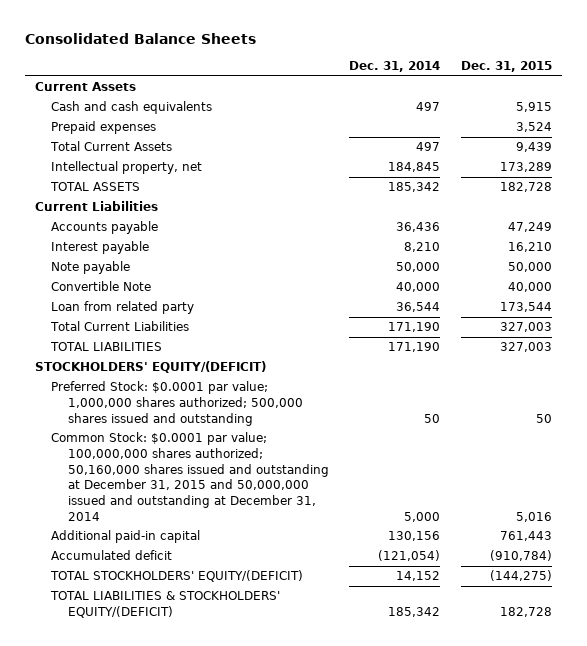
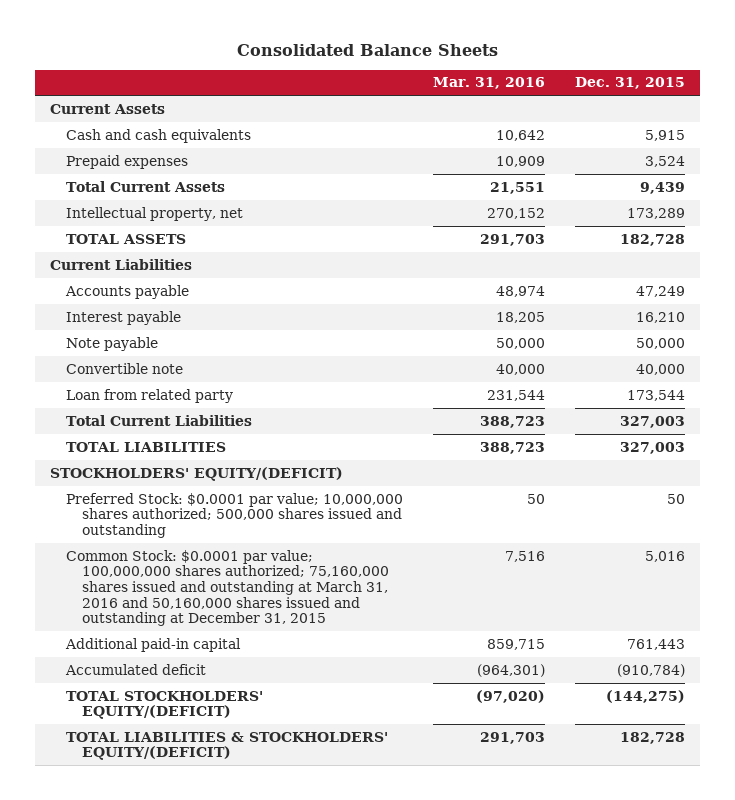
[349,61,441,73] Dec. 31, 2014 -> none
none -> [433,77,546,90] Mar. 31, 2016
[51,281,152,292] Convertible Note -> [66,362,184,374] Convertible note
[51,381,303,426] Preferred Stock: $0.0001 par value; 1,000,000 shares authorized; 500,000 shares issued and outstanding -> [66,492,404,538] Preferred Stock: $0.0001 par value; 10,000,000 shares authorized; 500,000 shares issued and outstanding
[51,432,329,521] Common Stock: $0.0001 par value; 100,000,000 shares authorized; 50,160,000 shares issued and outstanding at December 31, 2015 and 50,000,000 issued and outstanding at December 31, 2014 -> [66,549,389,627] Common Stock: $0.0001 par value; 100,000,000 shares authorized; 75,160,000 shares issued and outstanding at March 31, 2016 and 50,160,000 shares issued and outstanding at December 31, 2015

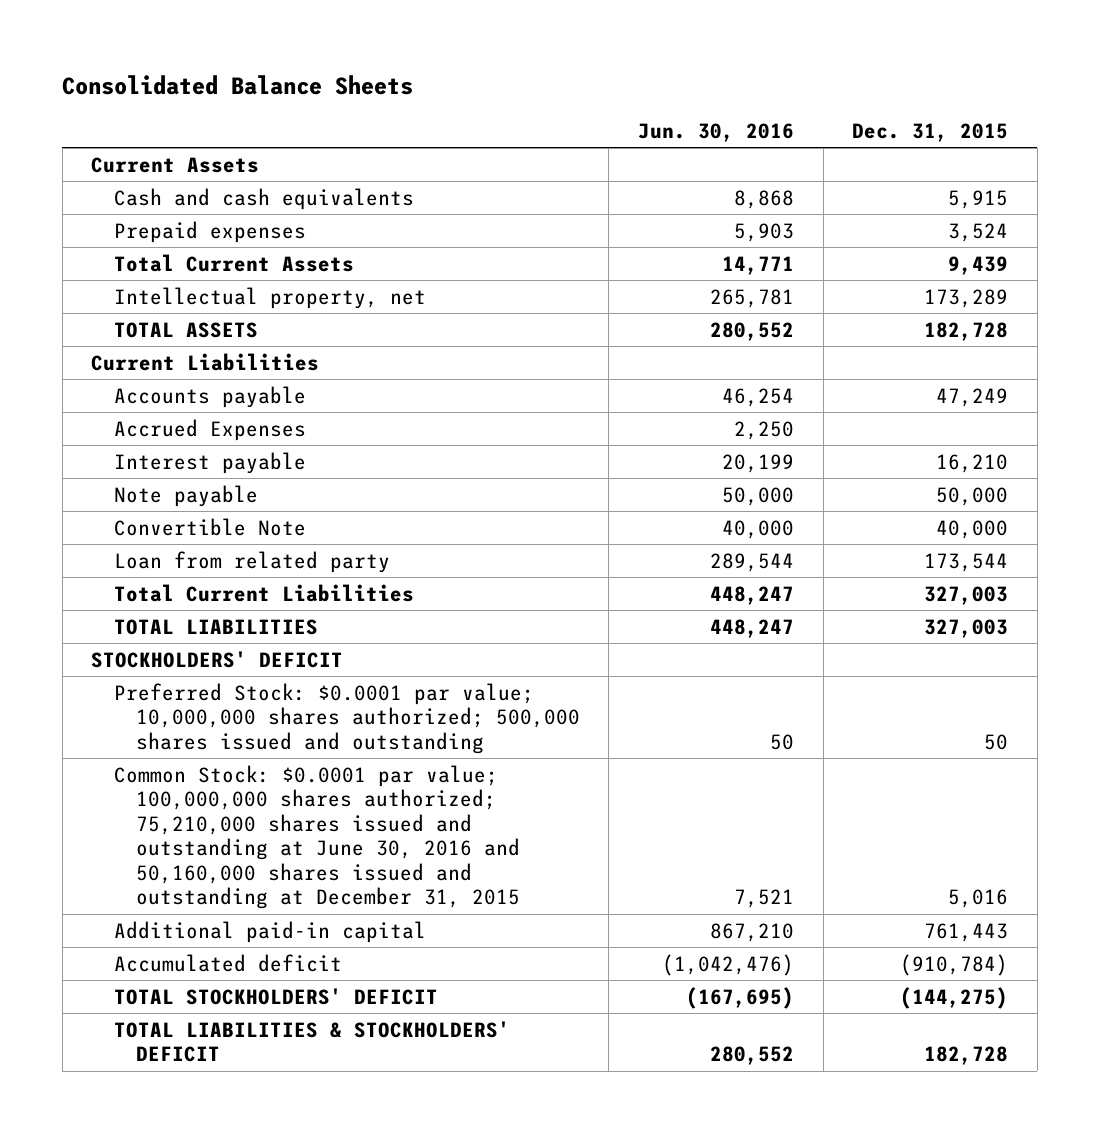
[433,77,546,90] Mar. 31, 2016 -> none
none -> [638,122,795,142] Jun. 30, 2016
none -> [113,418,306,441] Accrued Expenses
[66,362,184,374] Convertible note -> [113,517,306,536] Convertible Note
[50,466,344,481] STOCKHOLDERS' EQUITY/(DEFICIT) -> [91,650,344,668] STOCKHOLDERS' DEFICIT
[66,549,389,627] Common Stock: $0.0001 par value; 100,000,000 shares authorized; 75,160,000 shares issued and outstanding at March 31, 2016 and 50,160,000 shares issued and outstanding at December 31, 2015 -> [113,764,520,910] Common Stock: $0.0001 par value; 100,000,000 shares authorized; 75,210,000 shares issued and outstanding at June 30, 2016 and 50,160,000 shares issued and outstanding at December 31, 2015
[66,690,264,720] TOTAL STOCKHOLDERS' EQUITY/(DEFICIT) -> [113,987,438,1005] TOTAL STOCKHOLDERS' DEFICIT
[66,731,389,761] TOTAL LIABILITIES & STOCKHOLDERS' EQUITY/(DEFICIT) -> [113,1020,510,1063] TOTAL LIABILITIES & STOCKHOLDERS' DEFICIT

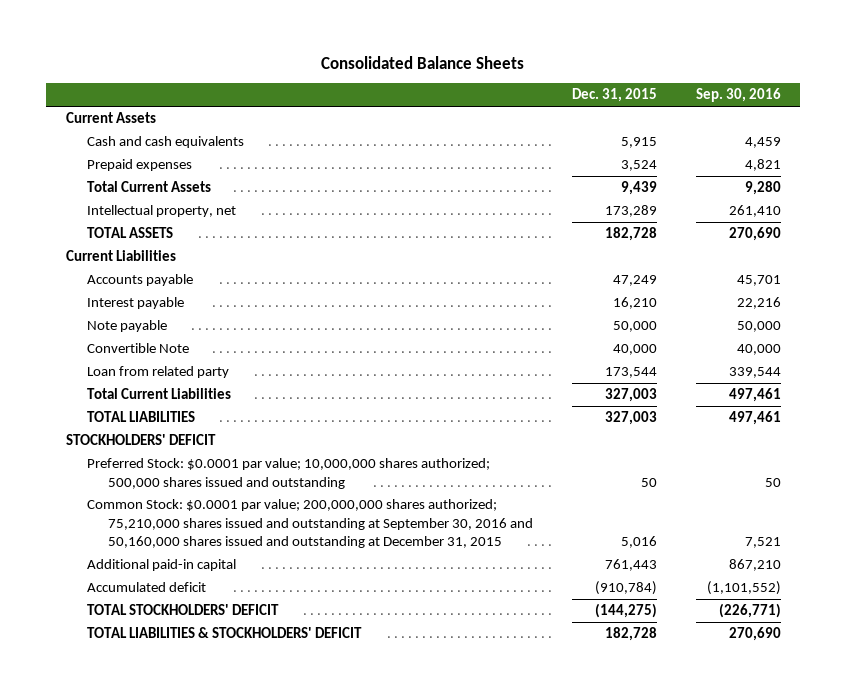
[638,122,795,142] Jun. 30, 2016 -> none
none -> [695,88,781,103] Sep. 30, 2016
[113,418,306,441] Accrued Expenses -> none
[113,764,520,910] Common Stock: $0.0001 par value; 100,000,000 shares authorized; 75,210,000 shares issued and outstanding at June 30, 2016 and 50,160,000 shares issued and outstanding at December 31, 2015 -> [86,499,533,548] Common Stock: $0.0001 par value; 200,000,000 shares authorized; 75,210,000 shares issued and outstanding at September 30, 2016 and 50,160,000 shares issued and outstanding at December 31, 2015

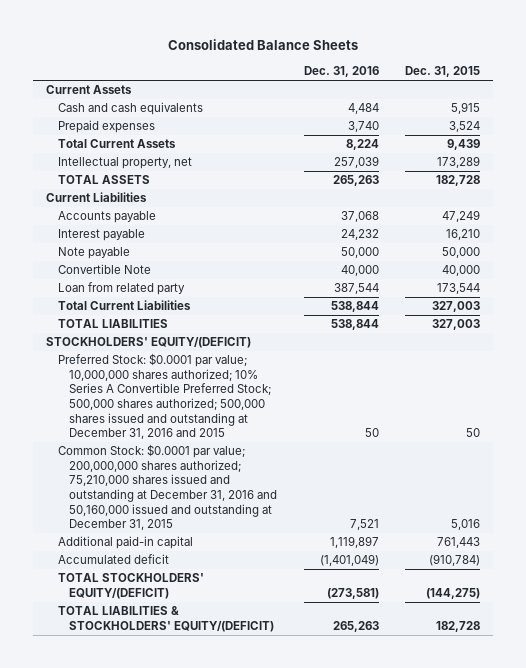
[695,88,781,103] Sep. 30, 2016 -> none
none -> [303,66,379,78] Dec. 31, 2016
[65,434,216,446] STOCKHOLDERS' DEFICIT -> [46,337,252,349] STOCKHOLDERS' EQUITY/(DEFICIT)
[86,458,490,489] Preferred Stock: $0.0001 par value; 10,000,000 shares authorized; 500,000 shares issued and outstanding -> [57,353,271,440] Preferred Stock: $0.0001 par value; 10,000,000 shares authorized; 10% Series A Convertible Preferred Stock; 500,000 shares authorized; 500,000 shares issued and outstanding at December 31, 2016 and 2015
[86,499,533,548] Common Stock: $0.0001 par value; 200,000,000 shares authorized; 75,210,000 shares issued and outstanding at September 30, 2016 and 50,160,000 shares issued and outstanding at December 31, 2015 -> [57,444,277,531] Common Stock: $0.0001 par value; 200,000,000 shares authorized; 75,210,000 shares issued and outstanding at December 31, 2016 and 50,160,000 issued and outstanding at December 31, 2015
[86,604,279,616] TOTAL STOCKHOLDERS' DEFICIT -> [57,573,204,599] TOTAL STOCKHOLDERS' EQUITY/(DEFICIT)
[86,627,362,639] TOTAL LIABILITIES & STOCKHOLDERS' DEFICIT -> [57,606,274,632] TOTAL LIABILITIES & STOCKHOLDERS' EQUITY/(DEFICIT)

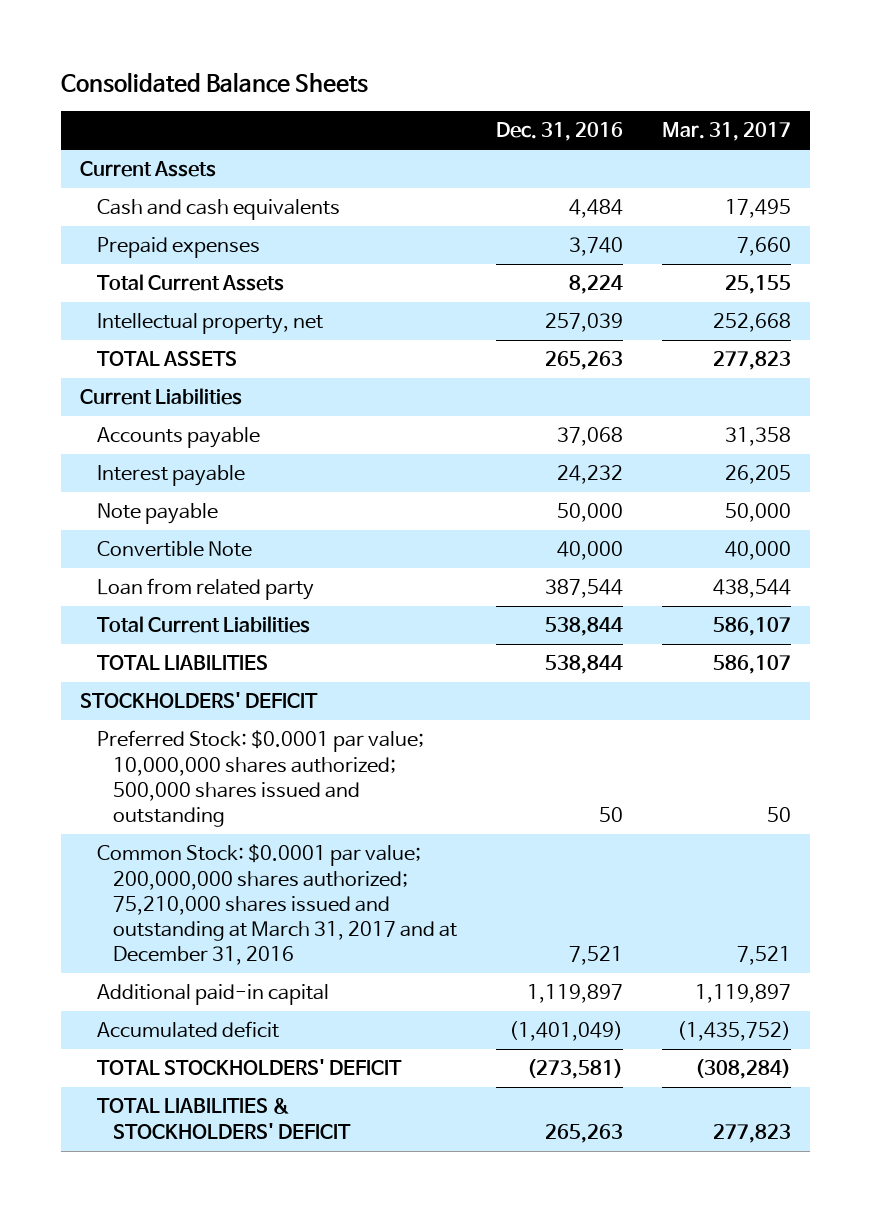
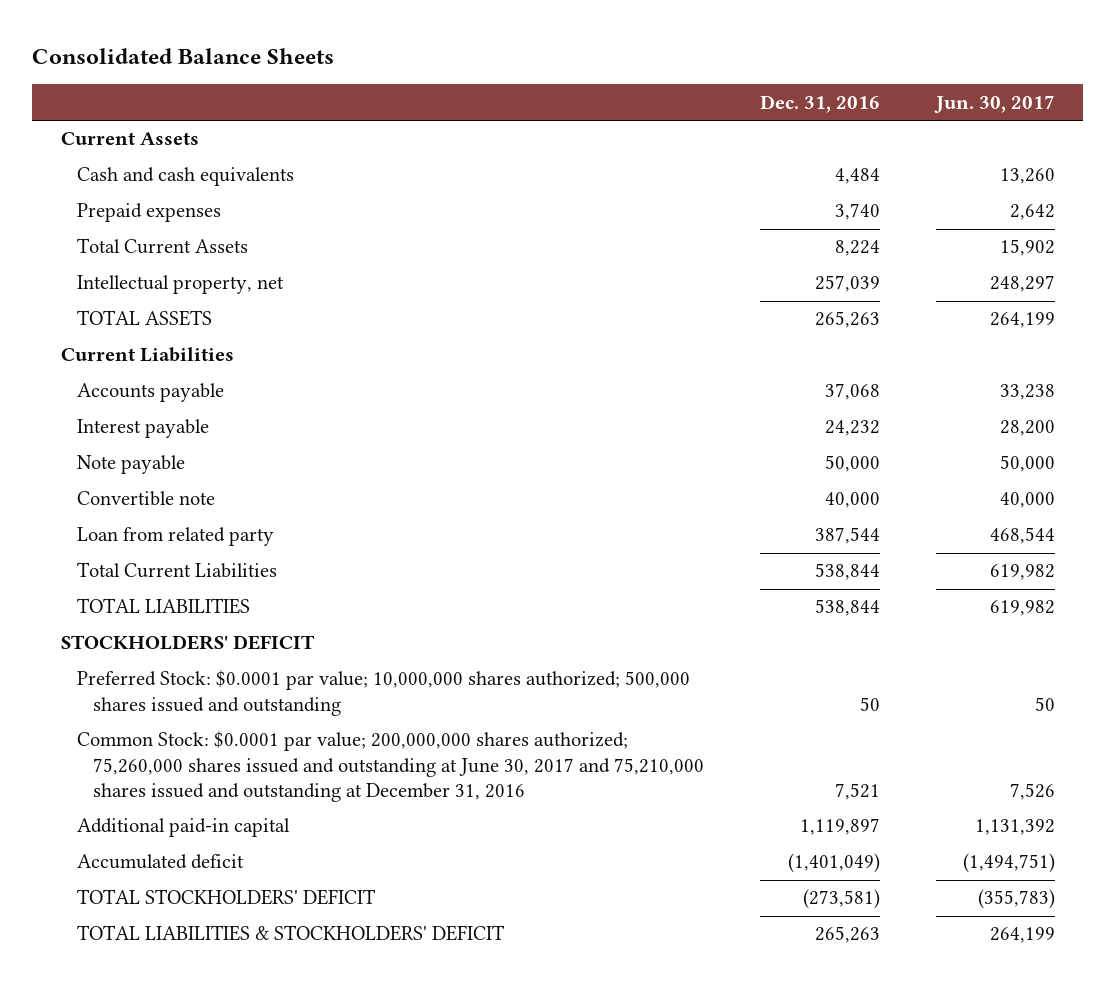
[661,122,791,142] Mar. 31, 2017 -> none
none -> [934,94,1056,113] Jun. 30, 2017
[96,541,252,558] Convertible Note -> [76,491,215,507] Convertible note
[96,844,458,966] Common Stock: $0.0001 par value; 200,000,000 shares authorized; 75,210,000 shares issued and outstanding at March 31, 2017 and at December 31, 2016 -> [76,731,705,802] Common Stock: $0.0001 par value; 200,000,000 shares authorized; 75,260,000 shares issued and outstanding at June 30, 2017 and 75,210,000 shares issued and outstanding at December 31, 2016

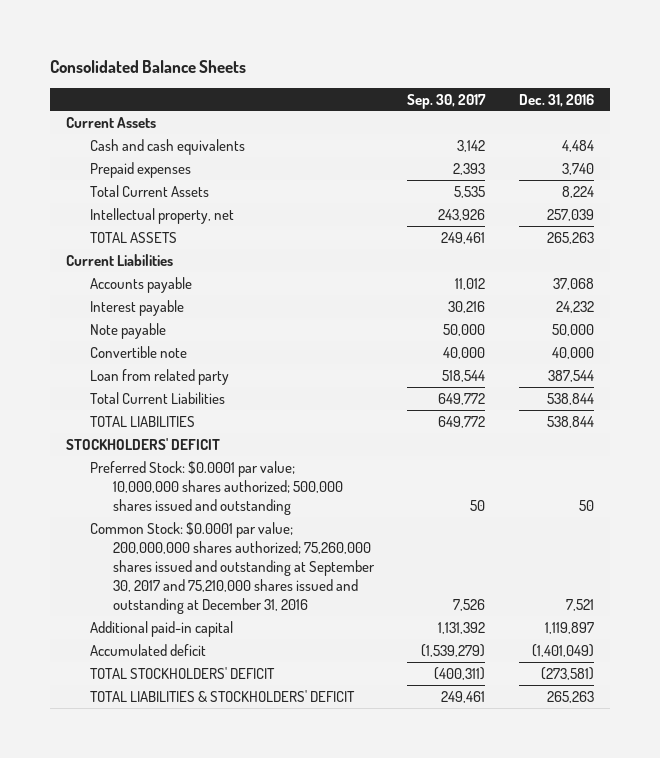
[934,94,1056,113] Jun. 30, 2017 -> none
none -> [407,93,487,109] Sep. 30, 2017
[76,731,705,802] Common Stock: $0.0001 par value; 200,000,000 shares authorized; 75,260,000 shares issued and outstanding at June 30, 2017 and 75,210,000 shares issued and outstanding at December 31, 2016 -> [89,521,375,614] Common Stock: $0.0001 par value; 200,000,000 shares authorized; 75,260,000 shares issued and outstanding at September 30, 2017 and 75,210,000 shares issued and outstanding at December 31, 2016

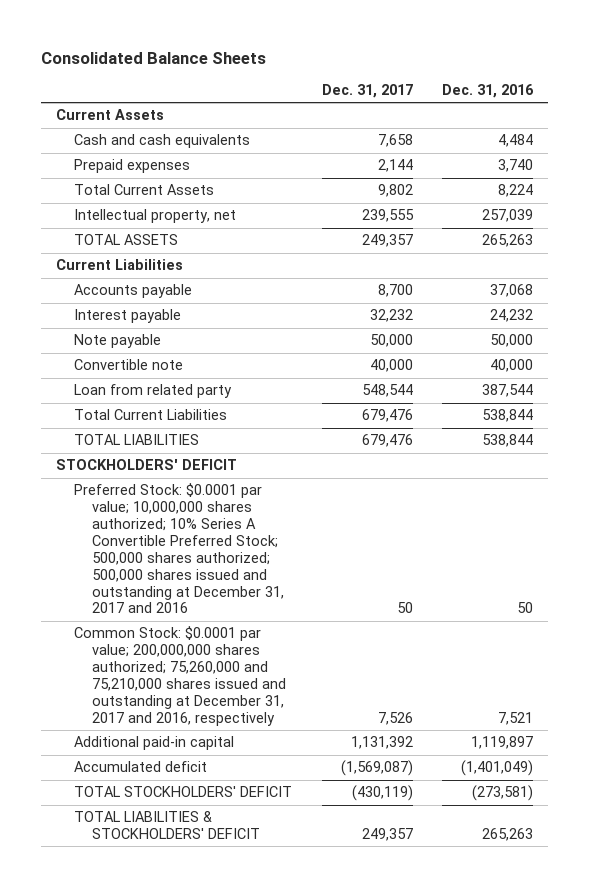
[407,93,487,109] Sep. 30, 2017 -> none
none -> [321,84,413,99] Dec. 31, 2017
[89,460,343,515] Preferred Stock: $0.0001 par value; 10,000,000 shares authorized; 500,000 shares issued and outstanding -> [74,483,284,614] Preferred Stock: $0.0001 par value; 10,000,000 shares authorized; 10% Series A Convertible Preferred Stock; 500,000 shares authorized; 500,000 shares issued and outstanding at December 31, 2017 and 2016
[89,521,375,614] Common Stock: $0.0001 par value; 200,000,000 shares authorized; 75,260,000 shares issued and outstanding at September 30, 2017 and 75,210,000 shares issued and outstanding at December 31, 2016 -> [74,626,286,726] Common Stock: $0.0001 par value; 200,000,000 shares authorized; 75,260,000 and 75,210,000 shares issued and outstanding at December 31, 2017 and 2016, respectively

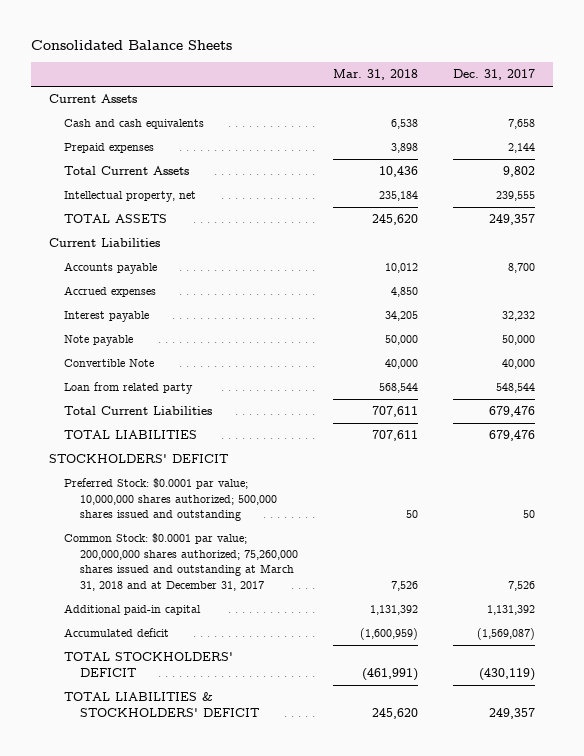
[442,84,535,99] Dec. 31, 2016 -> none
none -> [333,69,419,81] Mar. 31, 2018
none -> [64,286,157,298] Accrued expenses
[74,359,184,371] Convertible note -> [64,359,155,368] Convertible Note
[74,483,284,614] Preferred Stock: $0.0001 par value; 10,000,000 shares authorized; 10% Series A Convertible Preferred Stock; 500,000 shares authorized; 500,000 shares issued and outstanding at December 31, 2017 and 2016 -> [64,478,277,522] Preferred Stock: $0.0001 par value; 10,000,000 shares authorized; 500,000 shares issued and outstanding
[74,626,286,726] Common Stock: $0.0001 par value; 200,000,000 shares authorized; 75,260,000 and 75,210,000 shares issued and outstanding at December 31, 2017 and 2016, respectively -> [64,533,298,592] Common Stock: $0.0001 par value; 200,000,000 shares authorized; 75,260,000 shares issued and outstanding at March 31, 2018 and at December 31, 2017

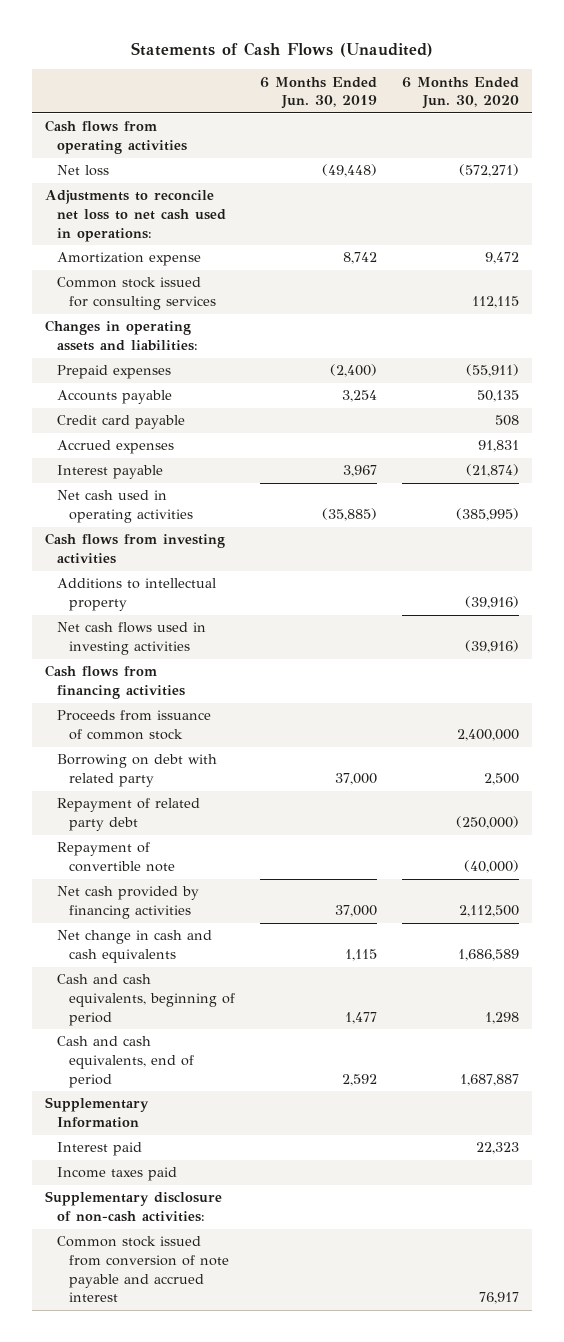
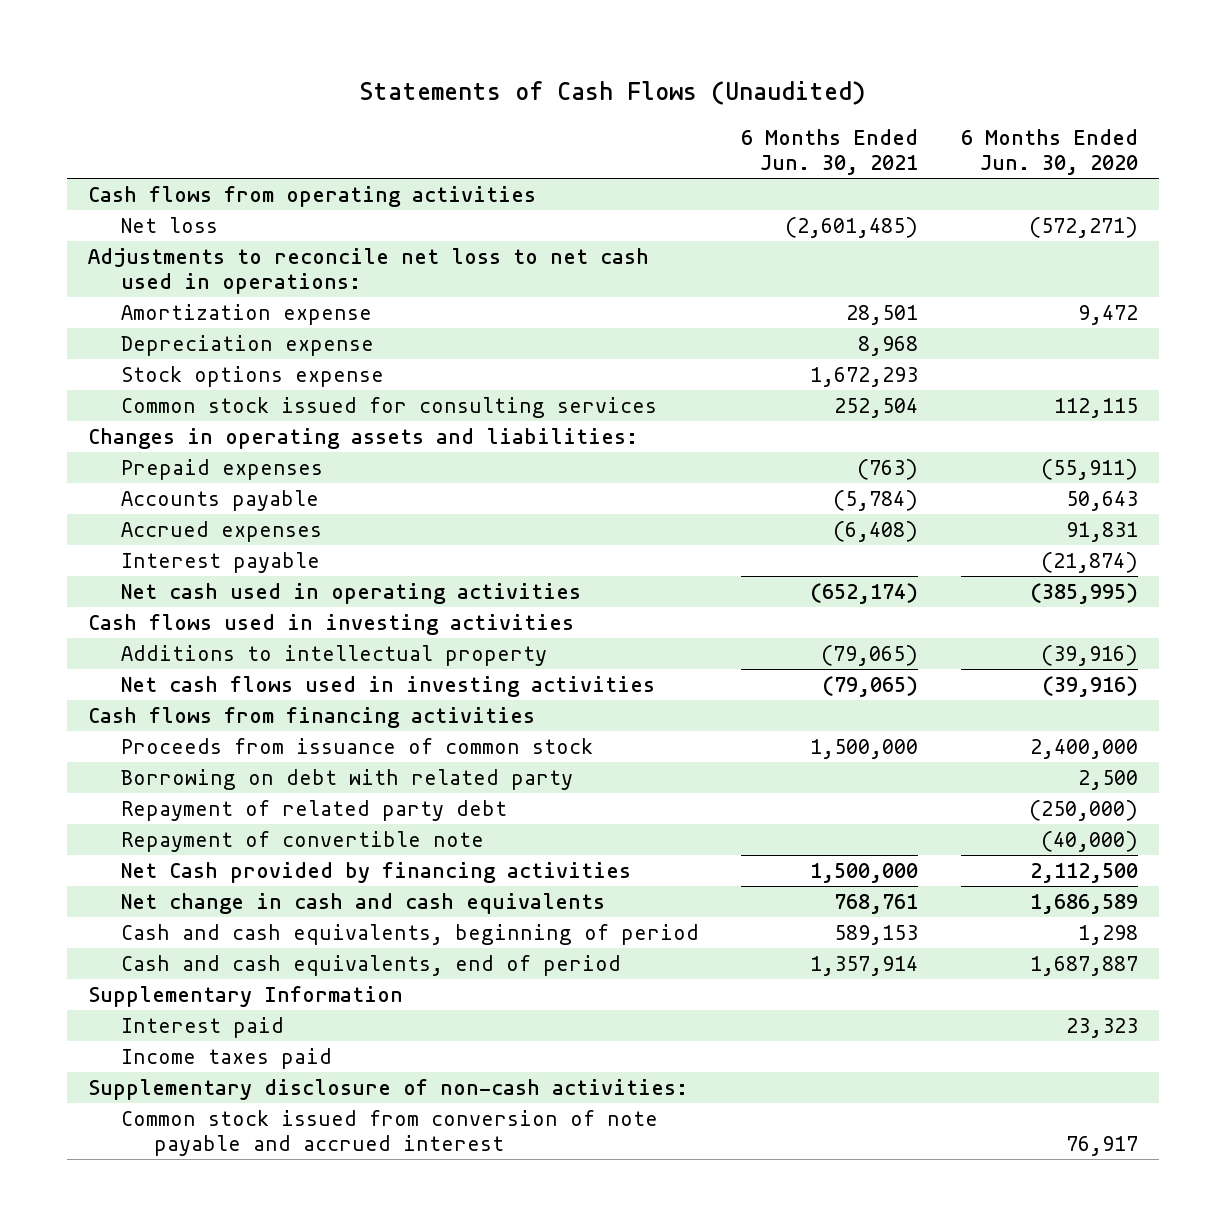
[260,76,378,110] 6 Months Ended Jun. 30, 2019 -> none
none -> [741,128,919,176] 6 Months Ended Jun. 30, 2021
none -> [120,335,374,357] Depreciation expense
none -> [120,366,384,388] Stock options expense
[57,415,186,430] Credit card payable -> none
[477,390,520,403] 50,135 -> [1065,491,1138,512] 50,643
[44,533,225,565] Cash flows from investing activities -> [88,614,575,636] Cash flows used in investing activities
[57,886,200,920] Net cash provided by financing activities -> [120,862,631,884] Net Cash provided by financing activities
[476,1142,520,1155] 22,323 -> [1065,1018,1138,1039] 23,323

